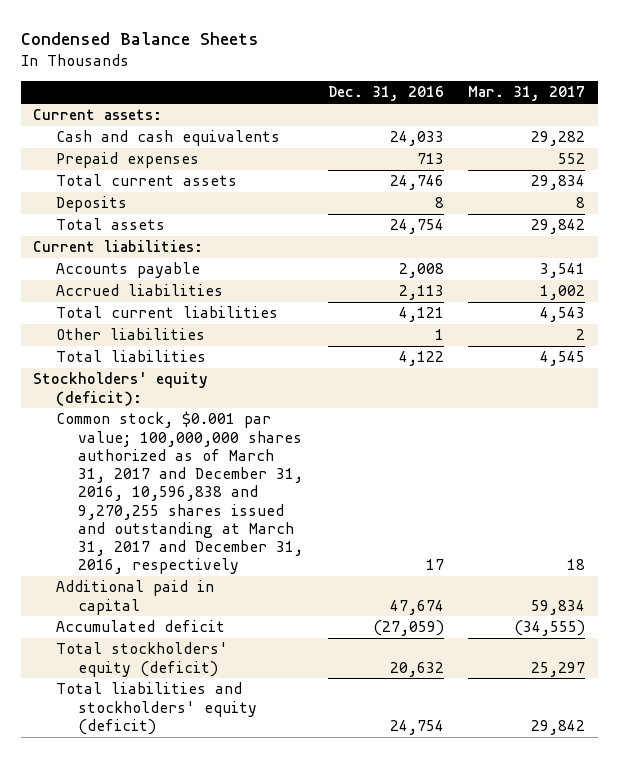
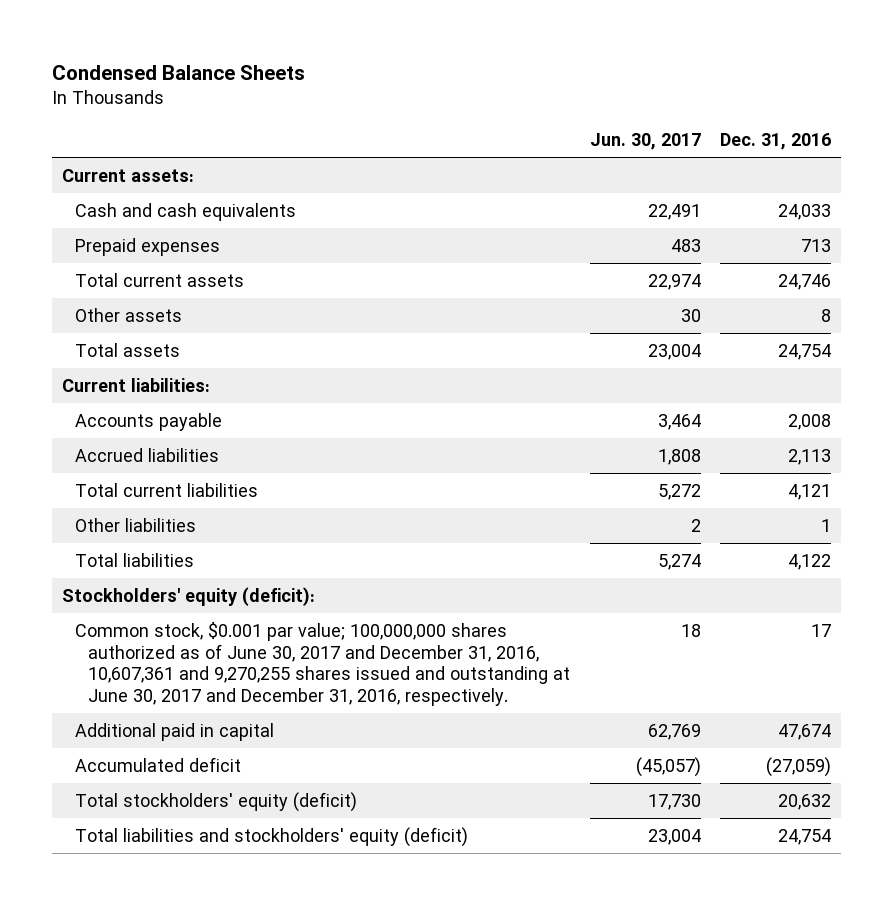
[468,86,586,102] Mar. 31, 2017 -> none
none -> [589,133,701,151] Jun. 30, 2017
[55,196,127,213] Deposits -> none
none -> [75,307,183,322] Other assets
[55,411,304,575] Common stock, $0.001 par value; 100,000,000 shares authorized as of March 31, 2017 and December 31, 2016, 10,596,838 and 9,270,255 shares issued and outstanding at March 31, 2017 and December 31, 2016, respectively -> [75,621,570,706] Common stock, $0.001 par value; 100,000,000 shares authorized as of June 30, 2017 and December 31, 2016, 10,607,361 and 9,270,255 shares issued and outstanding at June 30, 2017 and December 31, 2016, respectively.

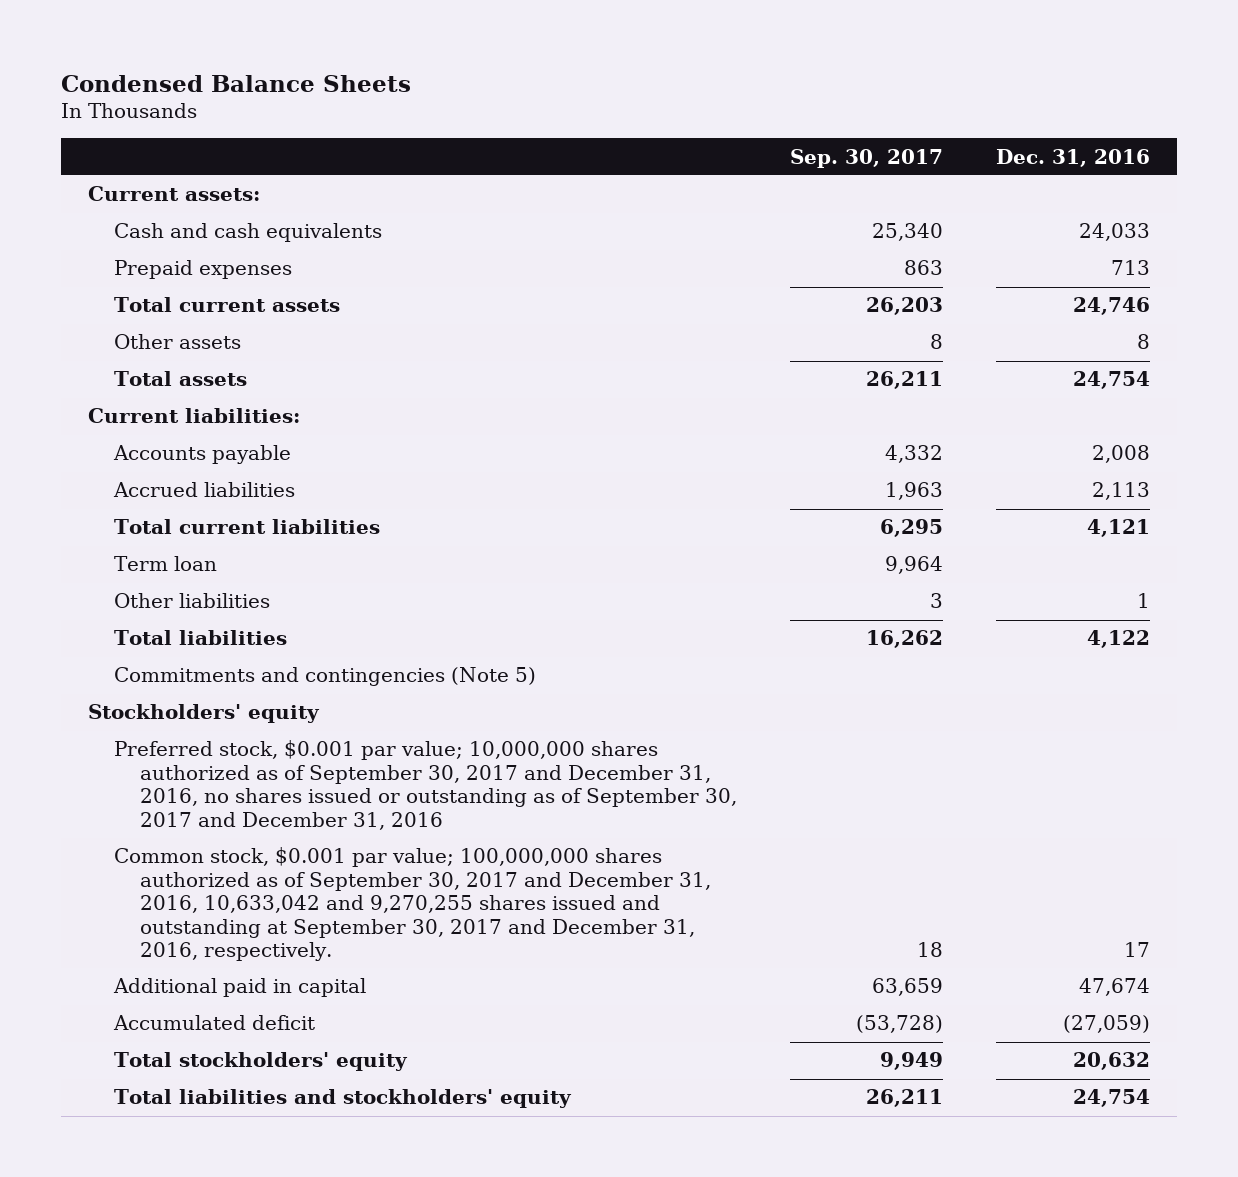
[589,133,701,151] Jun. 30, 2017 -> none
none -> [789,148,943,168] Sep. 30, 2017
none -> [113,556,217,572] Term loan
none -> [113,667,536,687] Commitments and contingencies (Note 5)
[62,586,316,606] Stockholders' equity (deficit): -> [88,704,321,724] Stockholders' equity
none -> [113,740,737,830] Preferred stock, $0.001 par value; 10,000,000 shares authorized as of September 30, 2017 and December 31, 2016, no shares issued or outstanding as of September 30, 2017 and December 31, 2016
[75,621,570,706] Common stock, $0.001 par value; 100,000,000 shares authorized as of June 30, 2017 and December 31, 2016, 10,607,361 and 9,270,255 shares issued and outstanding at June 30, 2017 and December 31, 2016, respectively. -> [113,847,711,962] Common stock, $0.001 par value; 100,000,000 shares authorized as of September 30, 2017 and December 31, 2016, 10,633,042 and 9,270,255 shares issued and outstanding at September 30, 2017 and December 31, 2016, respectively.
[75,791,358,812] Total stockholders' equity (deficit) -> [113,1052,408,1072] Total stockholders' equity
[75,826,469,847] Total liabilities and stockholders' equity (deficit) -> [113,1089,572,1109] Total liabilities and stockholders' equity

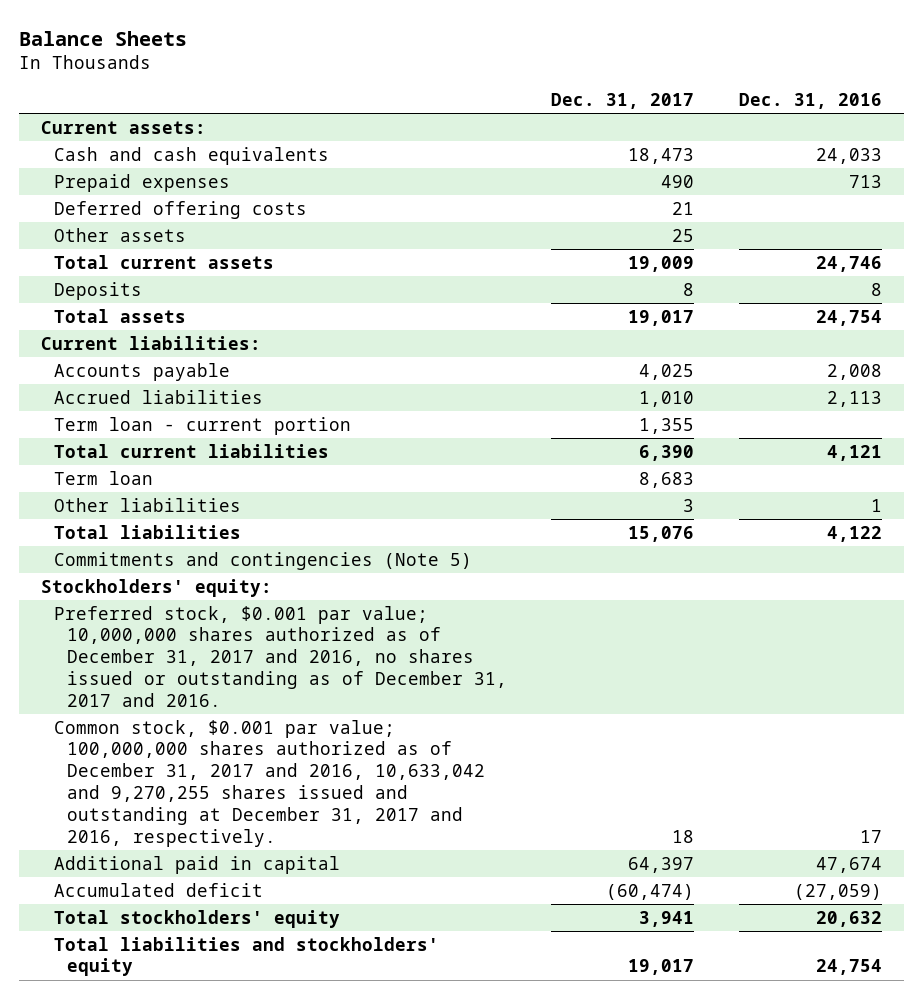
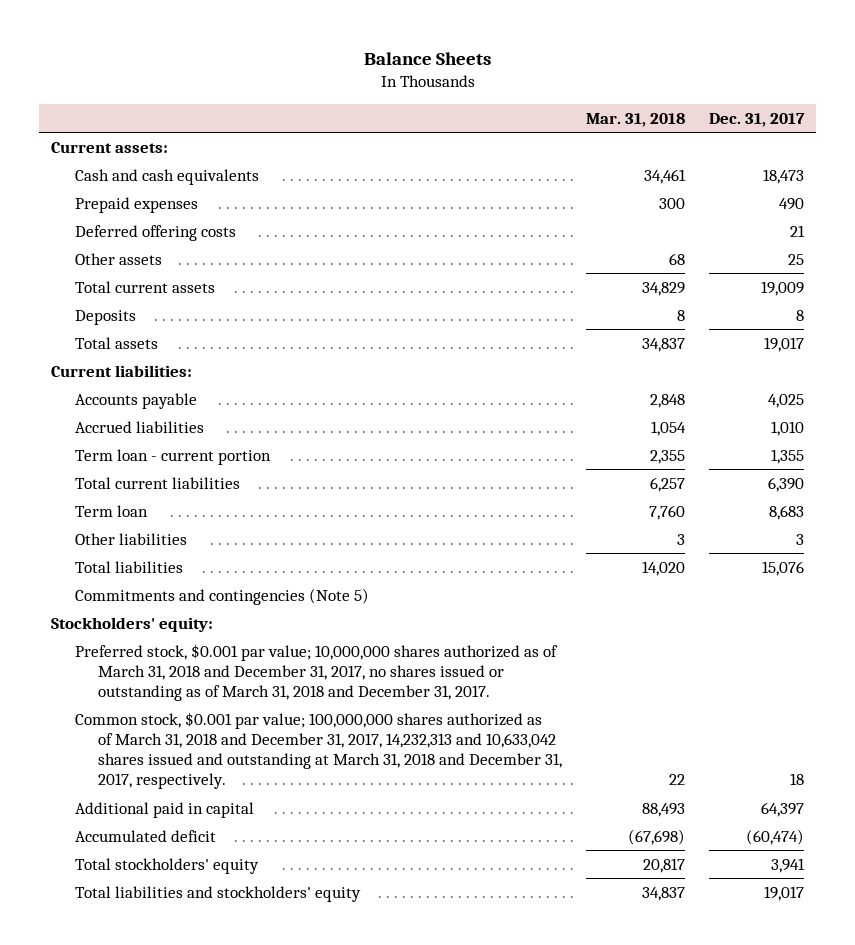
[738,92,882,109] Dec. 31, 2016 -> none
none -> [586,112,686,127] Mar. 31, 2018
[53,605,507,707] Preferred stock, $0.001 par value; 10,000,000 shares authorized as of December 31, 2017 and 2016, no shares issued or outstanding as of December 31, 2017 and 2016. -> [74,643,558,702] Preferred stock, $0.001 par value; 10,000,000 shares authorized as of March 31, 2018 and December 31, 2017, no shares issued or outstanding as of March 31, 2018 and December 31, 2017.
[53,719,485,847] Common stock, $0.001 par value; 100,000,000 shares authorized as of December 31, 2017 and 2016, 10,633,042 and 9,270,255 shares issued and outstanding at December 31, 2017 and 2016, respectively. -> [74,711,563,790] Common stock, $0.001 par value; 100,000,000 shares authorized as of March 31, 2018 and December 31, 2017, 14,232,313 and 10,633,042 shares issued and outstanding at March 31, 2018 and December 31, 2017, respectively.

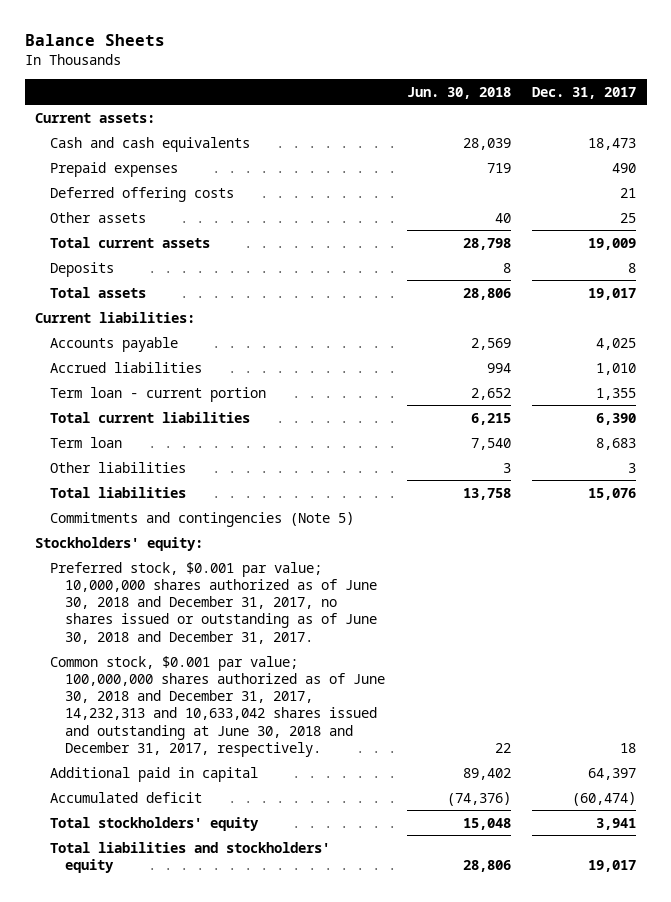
[586,112,686,127] Mar. 31, 2018 -> none
none -> [406,87,511,100] Jun. 30, 2018
[74,643,558,702] Preferred stock, $0.001 par value; 10,000,000 shares authorized as of March 31, 2018 and December 31, 2017, no shares issued or outstanding as of March 31, 2018 and December 31, 2017. -> [50,561,378,644] Preferred stock, $0.001 par value; 10,000,000 shares authorized as of June 30, 2018 and December 31, 2017, no shares issued or outstanding as of June 30, 2018 and December 31, 2017.
[74,711,563,790] Common stock, $0.001 par value; 100,000,000 shares authorized as of March 31, 2018 and December 31, 2017, 14,232,313 and 10,633,042 shares issued and outstanding at March 31, 2018 and December 31, 2017, respectively. -> [50,655,386,757] Common stock, $0.001 par value; 100,000,000 shares authorized as of June 30, 2018 and December 31, 2017, 14,232,313 and 10,633,042 shares issued and outstanding at June 30, 2018 and December 31, 2017, respectively.

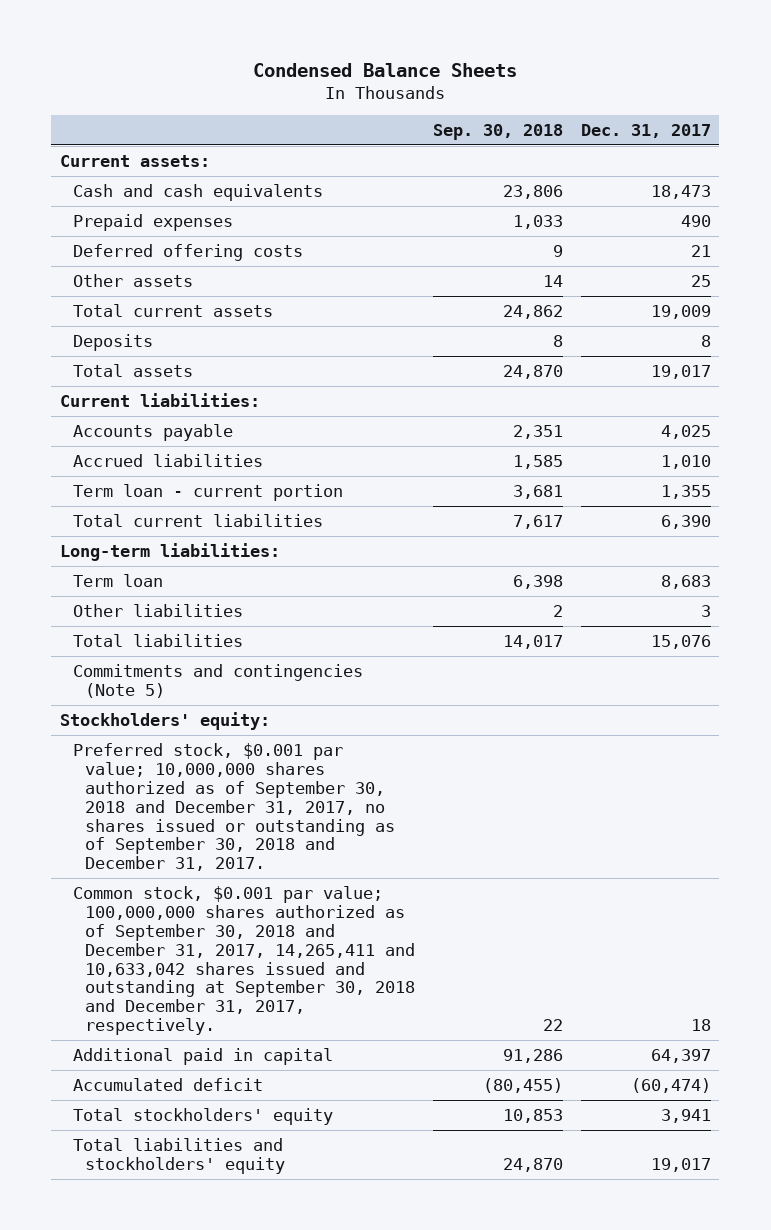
[24,34,165,47] Balance Sheets -> [253,62,518,77] Condensed Balance Sheets
[406,87,511,100] Jun. 30, 2018 -> none
none -> [433,123,564,140] Sep. 30, 2018
none -> [60,542,281,561] Long-term liabilities:
[50,561,378,644] Preferred stock, $0.001 par value; 10,000,000 shares authorized as of June 30, 2018 and December 31, 2017, no shares issued or outstanding as of June 30, 2018 and December 31, 2017. -> [72,742,396,872] Preferred stock, $0.001 par value; 10,000,000 shares authorized as of September 30, 2018 and December 31, 2017, no shares issued or outstanding as of September 30, 2018 and December 31, 2017.
[50,655,386,757] Common stock, $0.001 par value; 100,000,000 shares authorized as of June 30, 2018 and December 31, 2017, 14,232,313 and 10,633,042 shares issued and outstanding at June 30, 2018 and December 31, 2017, respectively. -> [72,885,416,1036] Common stock, $0.001 par value; 100,000,000 shares authorized as of September 30, 2018 and December 31, 2017, 14,265,411 and 10,633,042 shares issued and outstanding at September 30, 2018 and December 31, 2017, respectively.

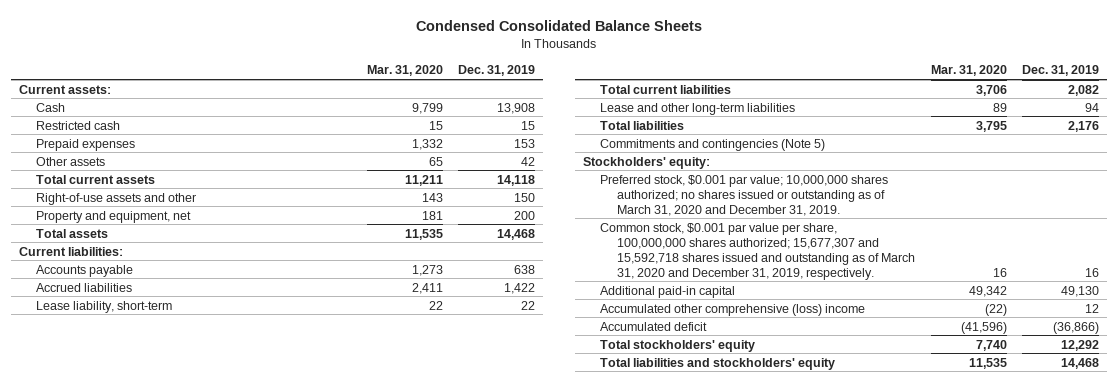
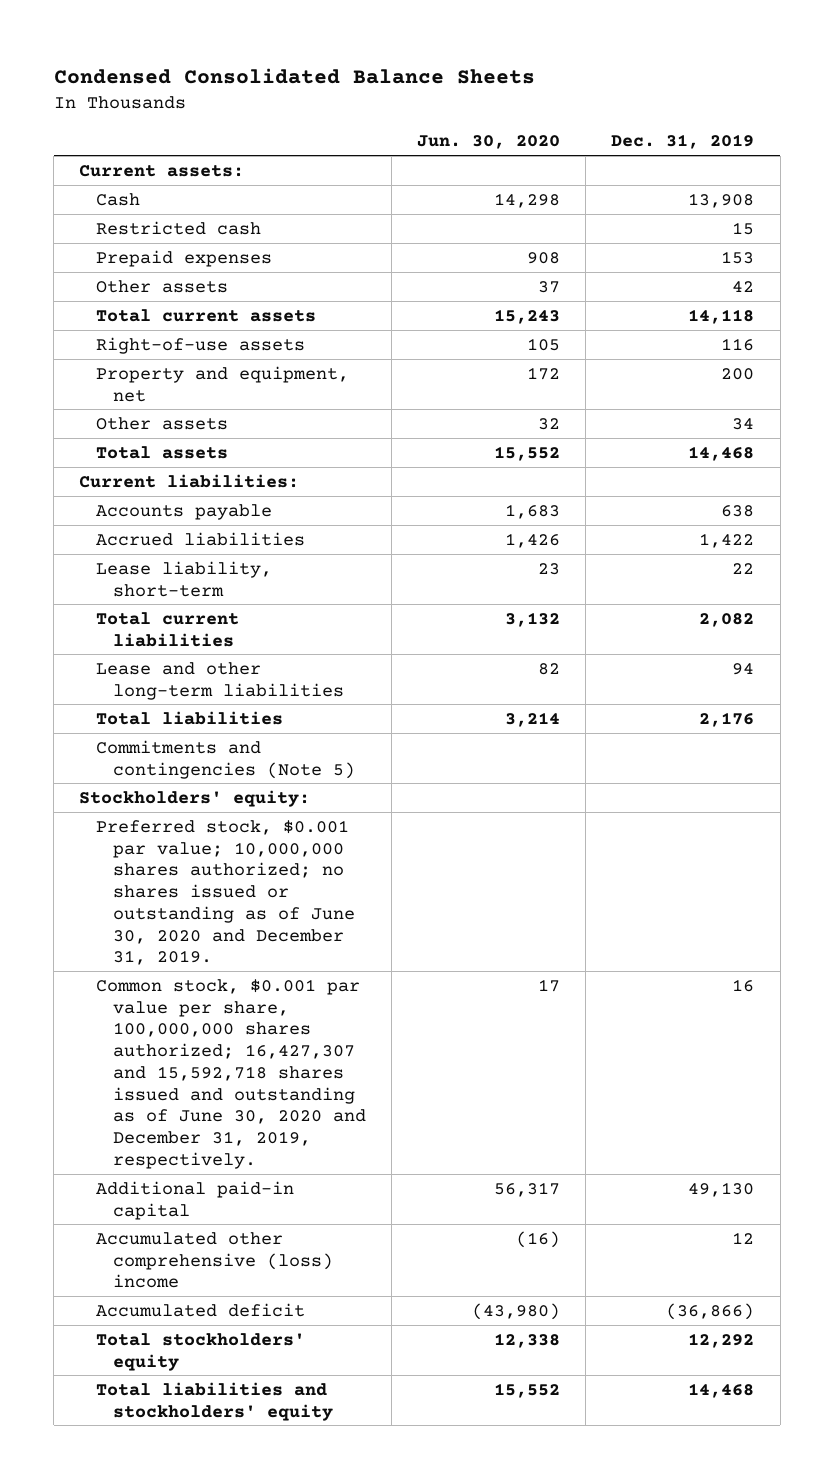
[366,65,443,77] Mar. 31, 2020 -> none
none -> [417,135,561,150] Jun. 30, 2020
[35,192,196,205] Right-of-use assets and other -> [96,336,306,354] Right-of-use assets
[514,192,536,202] 150 -> [721,337,755,351] 116
none -> [96,416,229,430] Other assets
[599,174,888,216] Preferred stock, $0.001 par value; 10,000,000 shares authorized; no shares issued or outstanding as of March 31, 2020 and December 31, 2019. -> [96,819,355,966] Preferred stock, $0.001 par value; 10,000,000 shares authorized; no shares issued or outstanding as of June 30, 2020 and December 31, 2019.
[599,222,915,280] Common stock, $0.001 par value per share, 100,000,000 shares authorized; 15,677,307 and 15,592,718 shares issued and outstanding as of March 31, 2020 and December 31, 2019, respectively. -> [96,978,366,1169] Common stock, $0.001 par value per share, 100,000,000 shares authorized; 16,427,307 and 15,592,718 shares issued and outstanding as of June 30, 2020 and December 31, 2019, respectively.

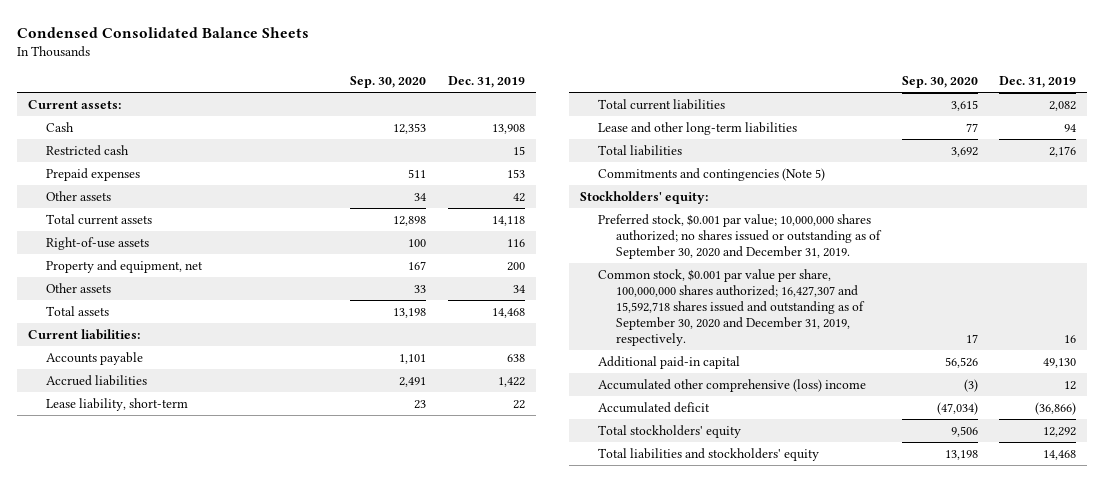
[417,135,561,150] Jun. 30, 2020 -> none
none -> [350,76,427,89] Sep. 30, 2020
[96,819,355,966] Preferred stock, $0.001 par value; 10,000,000 shares authorized; no shares issued or outstanding as of June 30, 2020 and December 31, 2019. -> [597,213,883,259] Preferred stock, $0.001 par value; 10,000,000 shares authorized; no shares issued or outstanding as of September 30, 2020 and December 31, 2019.
[96,978,366,1169] Common stock, $0.001 par value per share, 100,000,000 shares authorized; 16,427,307 and 15,592,718 shares issued and outstanding as of June 30, 2020 and December 31, 2019, respectively. -> [597,268,866,346] Common stock, $0.001 par value per share, 100,000,000 shares authorized; 16,427,307 and 15,592,718 shares issued and outstanding as of September 30, 2020 and December 31, 2019, respectively.

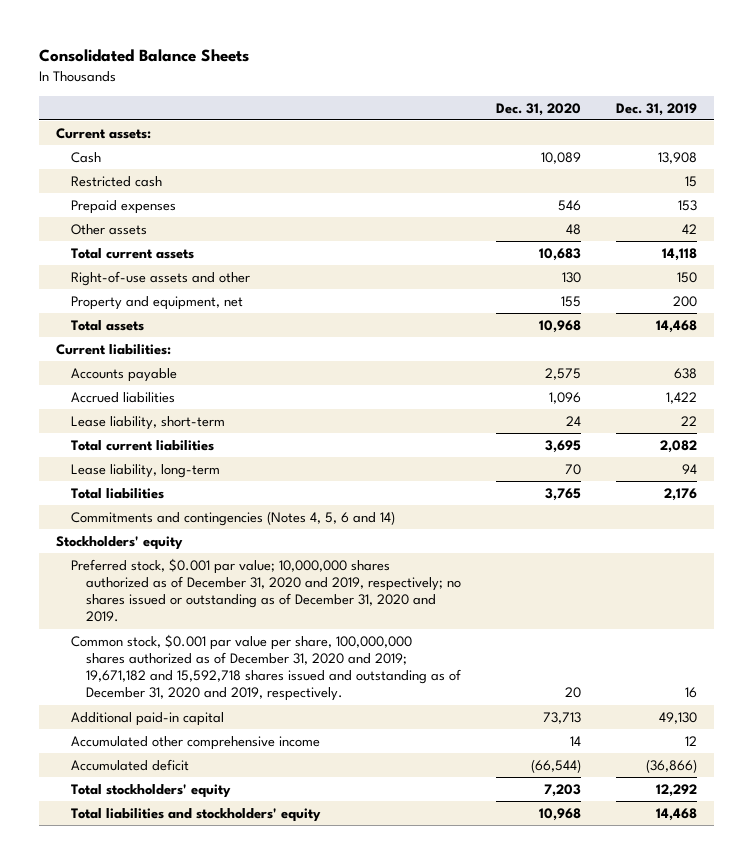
[17,27,310,39] Condensed Consolidated Balance Sheets -> [38,49,249,63] Consolidated Balance Sheets
[350,76,427,89] Sep. 30, 2020 -> none
none -> [496,102,582,116] Dec. 31, 2020
[46,236,150,250] Right-of-use assets -> [71,270,251,286] Right-of-use assets and other
[506,238,525,247] 116 -> [676,271,697,283] 150
[46,282,112,293] Other assets -> none
[597,121,797,135] Lease and other long-term liabilities -> none
none -> [71,463,221,478] Lease liability, long-term
[597,167,825,181] Commitments and contingencies (Note 5) -> [71,510,396,526] Commitments and contingencies (Notes 4, 5, 6 and 14)
[579,190,708,204] Stockholders' equity: -> [56,535,184,550] Stockholders' equity
[597,213,883,259] Preferred stock, $0.001 par value; 10,000,000 shares authorized; no shares issued or outstanding as of September 30, 2020 and December 31, 2019. -> [71,557,462,623] Preferred stock, $0.001 par value; 10,000,000 shares authorized as of December 31, 2020 and 2019, respectively; no shares issued or outstanding as of December 31, 2020 and 2019.
[597,268,866,346] Common stock, $0.001 par value per share, 100,000,000 shares authorized; 16,427,307 and 15,592,718 shares issued and outstanding as of September 30, 2020 and December 31, 2019, respectively. -> [71,633,462,702] Common stock, $0.001 par value per share, 100,000,000 shares authorized as of December 31, 2020 and 2019; 19,671,182 and 15,592,718 shares issued and outstanding as of December 31, 2020 and 2019, respectively.
[597,378,866,392] Accumulated other comprehensive (loss) income -> [71,735,321,750] Accumulated other comprehensive income

